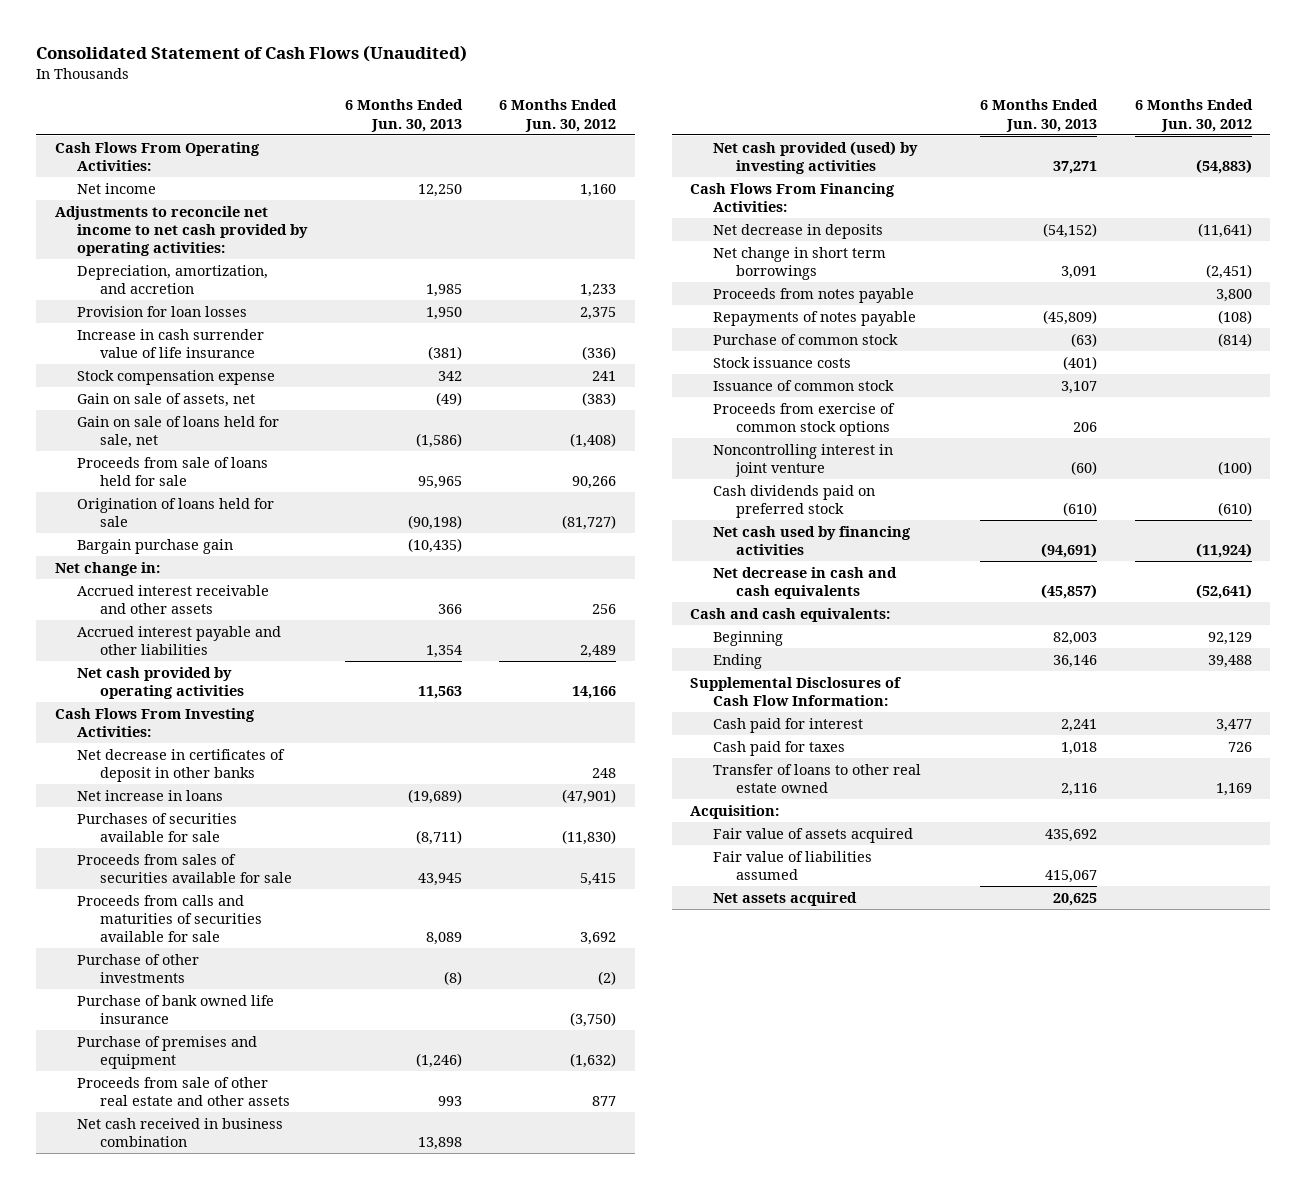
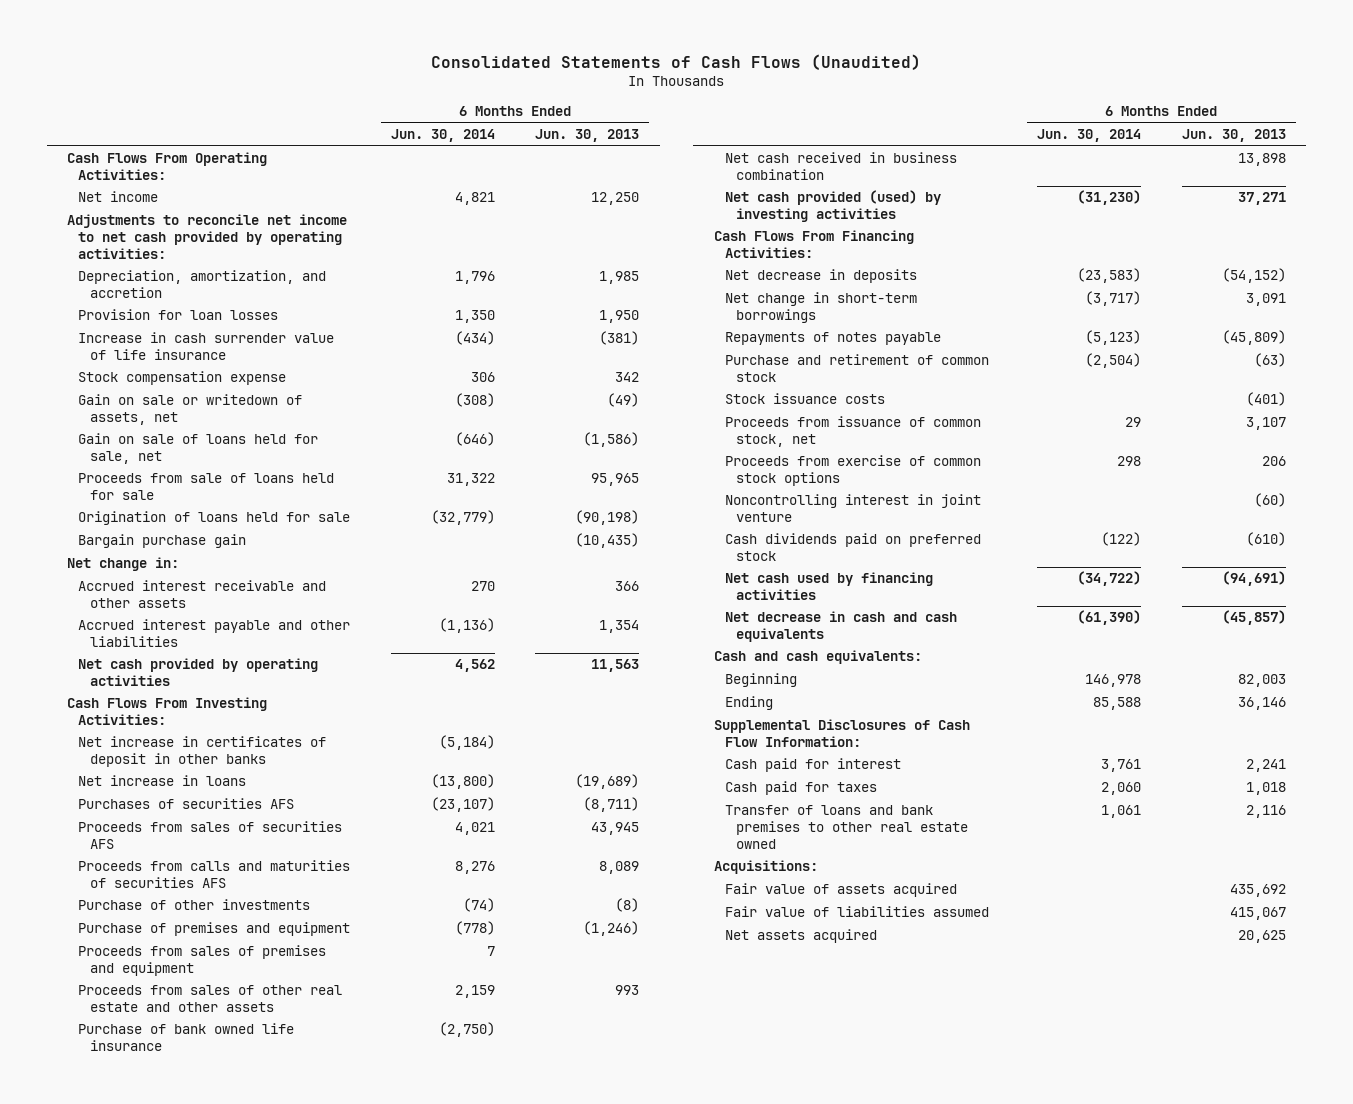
[36,45,468,63] Consolidated Statement of Cash Flows (Unaudited) -> [431,54,922,71] Consolidated Statements of Cash Flows (Unaudited)
[499,99,618,132] 6 Months Ended Jun. 30, 2012 -> none
none -> [390,128,495,142] Jun. 30, 2014
[77,392,256,407] Gain on sale of assets, net -> [78,394,303,425] Gain on sale or writedown of assets, net
[77,748,286,782] Net decrease in certificates of deposit in other banks -> [78,736,327,767] Net increase in certificates of deposit in other banks
[77,812,238,842] Purchases of securities available for sale -> [78,798,295,810] Purchases of securities AFS
[77,853,293,883] Proceeds from sales of securities available for sale -> [78,821,343,849] Proceeds from sales of securities AFS
[77,894,263,942] Proceeds from calls and maturities of securities available for sale -> [78,860,351,888] Proceeds from calls and maturities of securities AFS
none -> [78,945,327,976] Proceeds from sales of premises and equipment
[77,1076,291,1106] Proceeds from sale of other real estate and other assets -> [78,985,343,1012] Proceeds from sales of other real estate and other assets
[77,994,275,1024] Purchase of bank owned life insurance -> [78,1023,295,1051] Purchase of bank owned life insurance
[713,287,915,303] Proceeds from notes payable -> none
[713,246,887,280] Net change in short term borrowings -> [724,292,917,323] Net change in short-term borrowings
[713,333,899,345] Purchase of common stock -> [724,354,989,382] Purchase and retirement of common stock
[713,379,895,391] Issuance of common stock -> [724,416,981,447] Proceeds from issuance of common stock, net
[713,763,922,793] Transfer of loans to other real estate owned -> [724,805,968,849] Transfer of loans and bank premises to other real estate owned
[690,804,780,819] Acquisition: -> [713,860,818,875] Acquisitions:

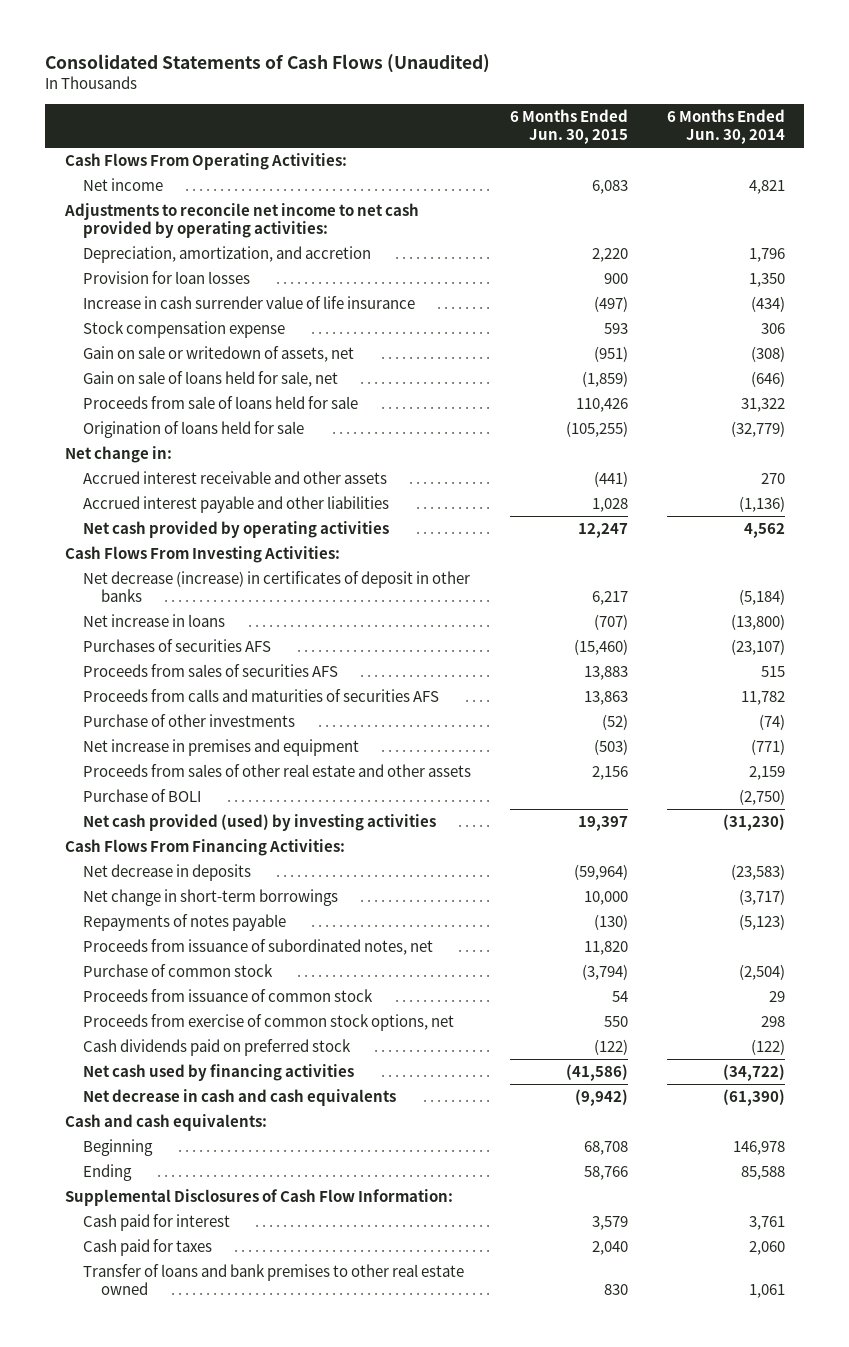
[535,128,640,142] Jun. 30, 2013 -> none
none -> [509,109,628,145] 6 Months Ended Jun. 30, 2015
[78,534,247,549] Bargain purchase gain -> none
[78,736,327,767] Net increase in certificates of deposit in other banks -> [82,570,470,603] Net decrease (increase) in certificates of deposit in other banks
[454,822,495,836] 4,021 -> [760,665,785,677] 515
[454,861,495,875] 8,276 -> [740,690,785,705] 11,782
[78,945,327,976] Proceeds from sales of premises and equipment -> none
[78,922,351,937] Purchase of premises and equipment -> [82,738,359,756] Net increase in premises and equipment
[454,921,495,936] (778) -> [750,738,785,755] (771)
[724,152,957,180] Net cash received in business combination -> none
[78,1023,295,1051] Purchase of bank owned life insurance -> [82,788,201,802] Purchase of BOLI
[724,393,885,405] Stock issuance costs -> none
[724,494,981,522] Noncontrolling interest in joint venture -> none
none -> [82,938,433,955] Proceeds from issuance of subordinated notes, net
[724,354,989,382] Purchase and retirement of common stock -> [82,963,273,977] Purchase of common stock
[724,416,981,447] Proceeds from issuance of common stock, net -> [82,988,373,1002] Proceeds from issuance of common stock
[724,455,981,486] Proceeds from exercise of common stock options -> [82,1013,454,1031] Proceeds from exercise of common stock options, net
[713,860,818,875] Acquisitions: -> none
[724,883,957,898] Fair value of assets acquired -> none
[724,906,989,918] Fair value of liabilities assumed -> none
[724,929,877,944] Net assets acquired -> none

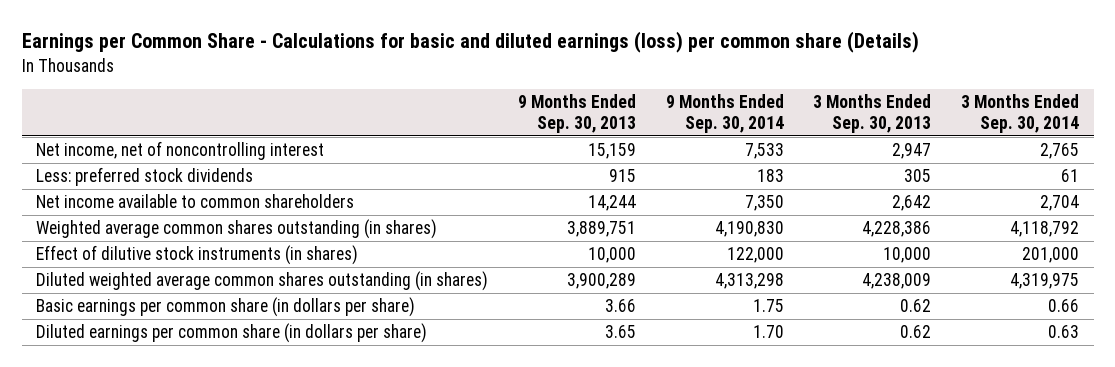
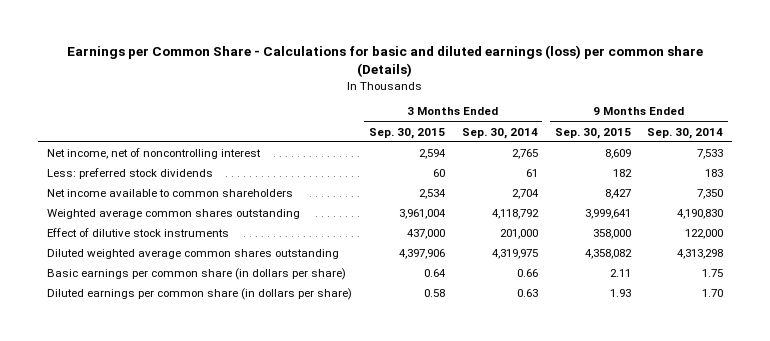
[518,94,637,133] 9 Months Ended Sep. 30, 2013 -> none
[813,94,932,133] 3 Months Ended Sep. 30, 2013 -> none
none -> [368,127,445,139] Sep. 30, 2015
none -> [554,127,631,139] Sep. 30, 2015
[36,219,438,240] Weighted average common shares outstanding (in shares) -> [46,209,300,220] Weighted average common shares outstanding
[36,245,359,266] Effect of dilutive stock instruments (in shares) -> [46,228,229,238] Effect of dilutive stock instruments
[36,271,489,292] Diluted weighted average common shares outstanding (in shares) -> [46,249,339,260] Diluted weighted average common shares outstanding

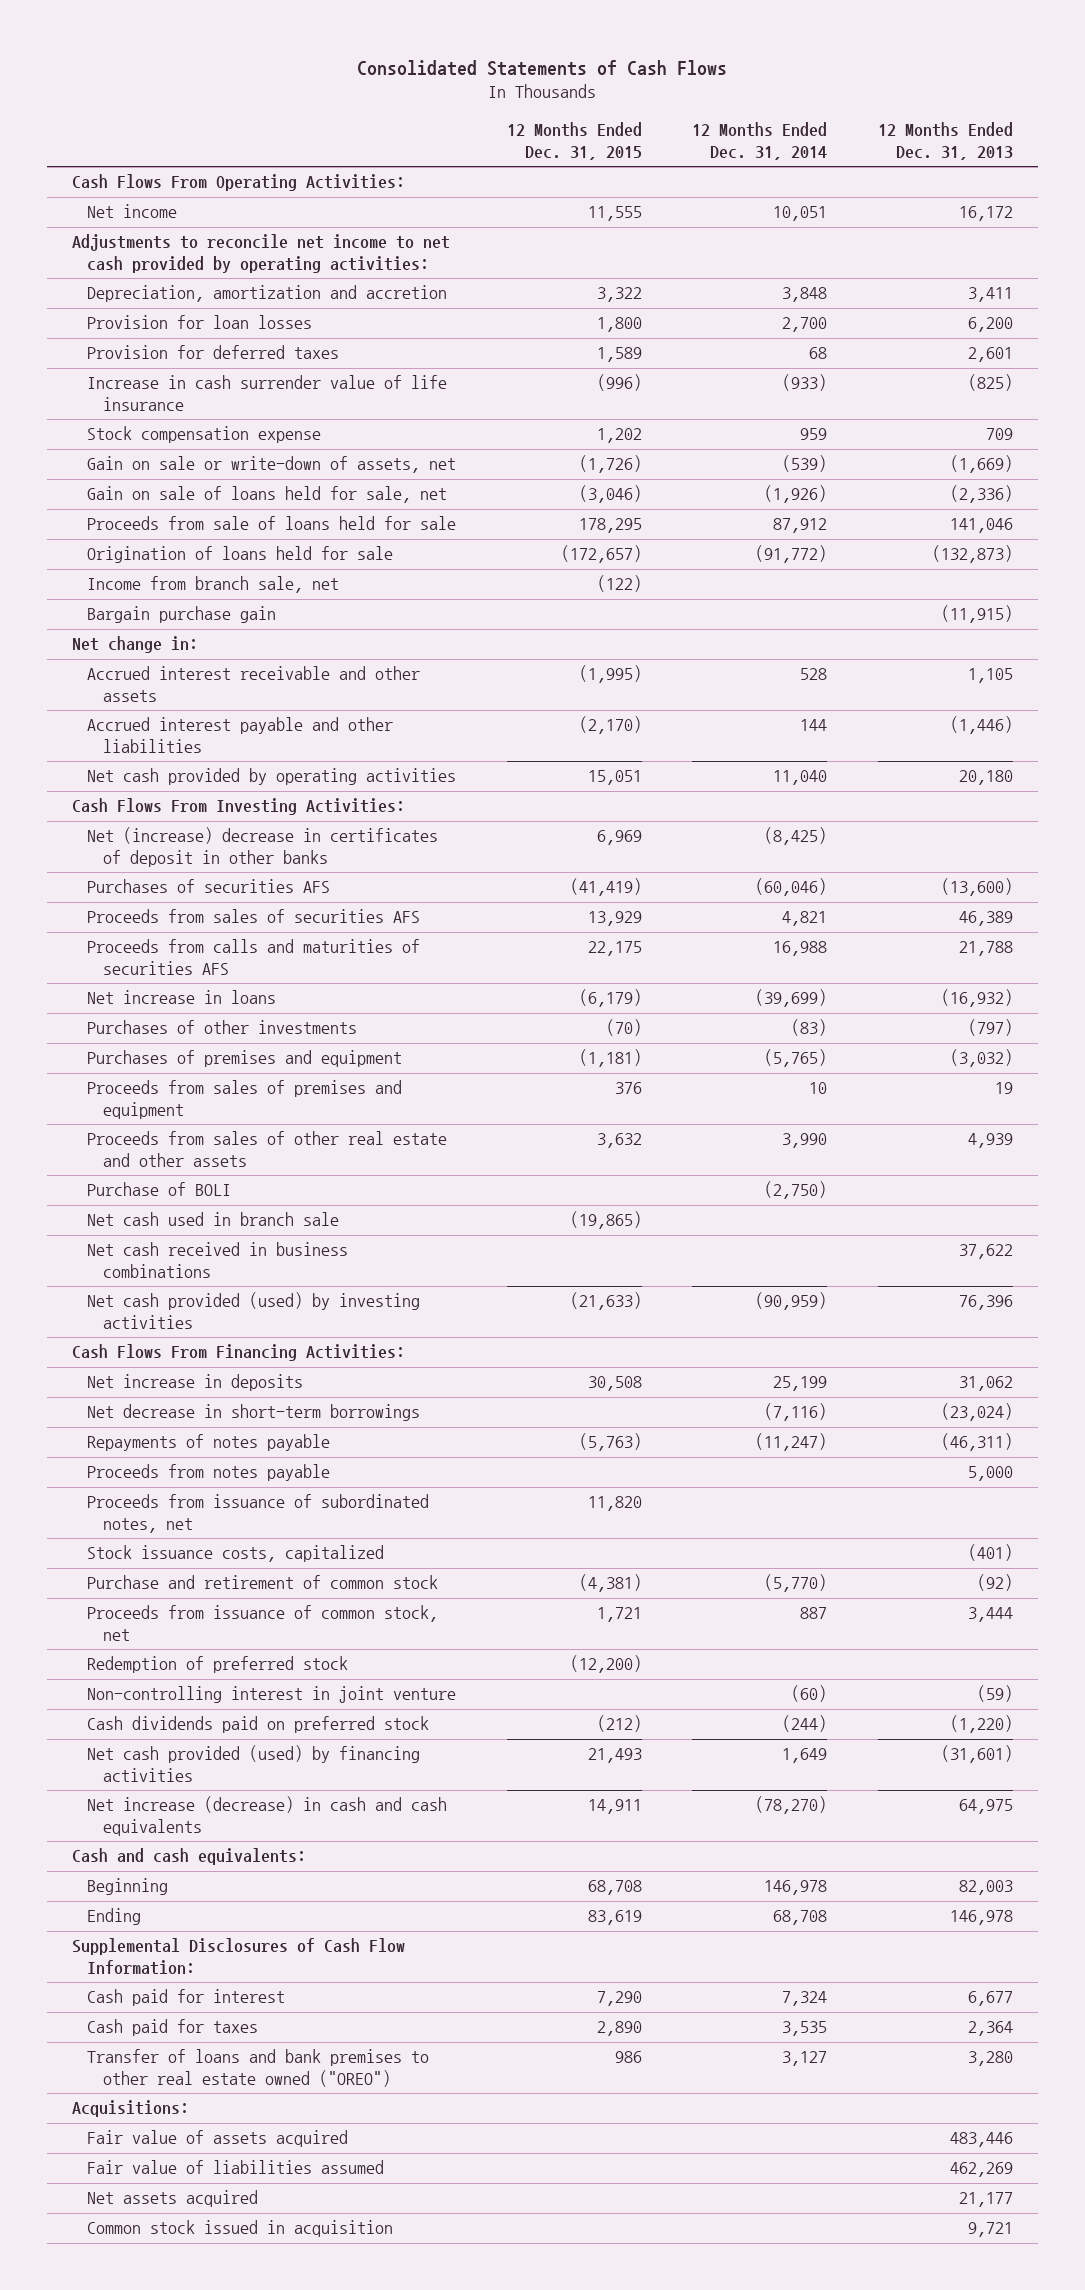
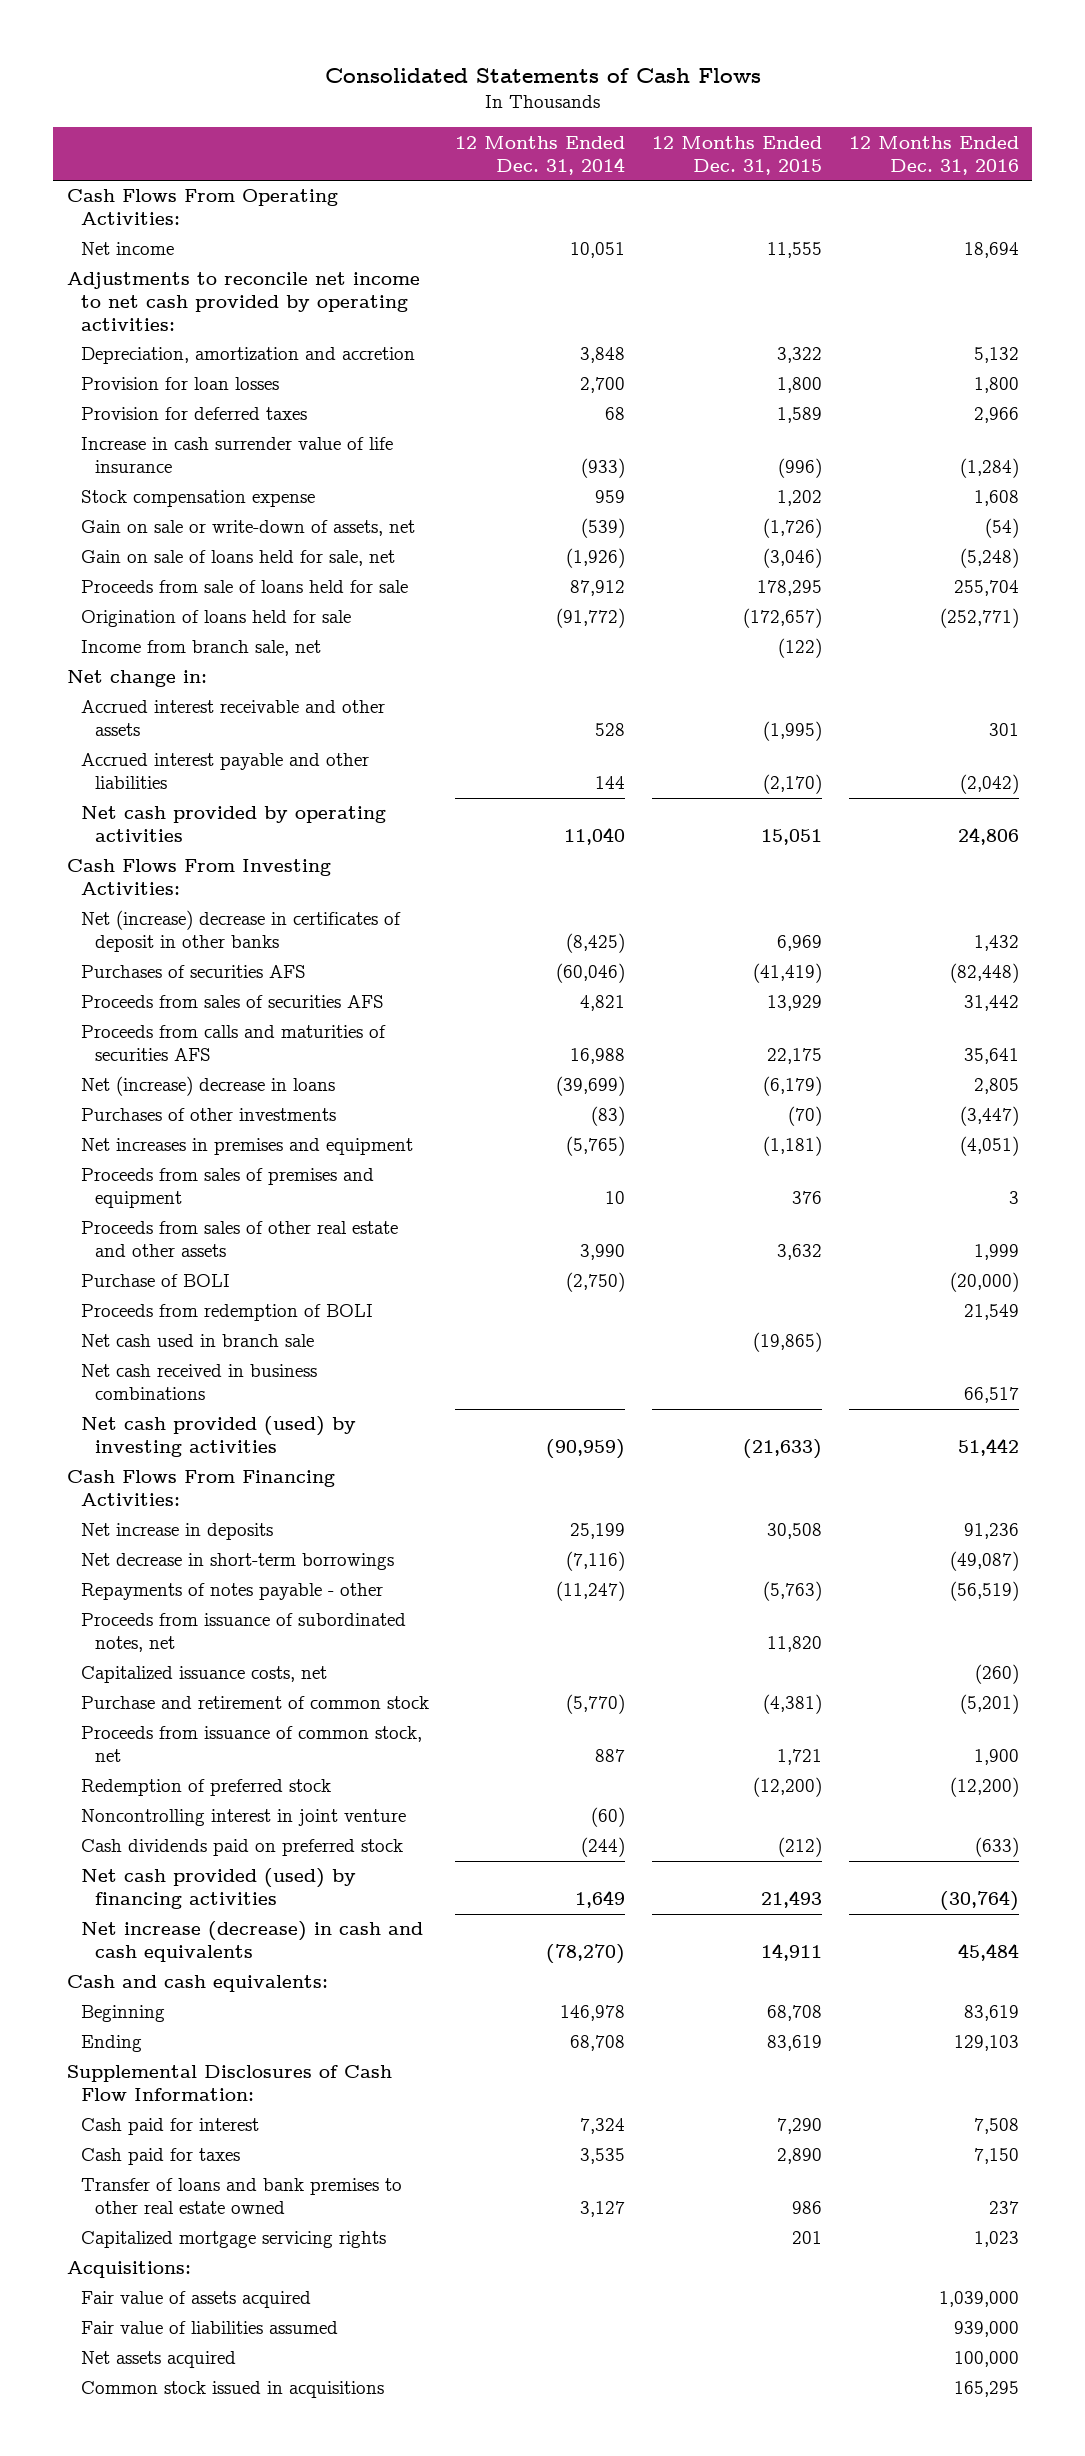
[877,122,1013,160] 12 Months Ended Dec. 31, 2013 -> none
none -> [848,135,1019,175] 12 Months Ended Dec. 31, 2016
[87,606,277,624] Bargain purchase gain -> none
[87,990,277,1005] Net increase in loans -> [80,1076,335,1097] Net (increase) decrease in loans
[87,1050,403,1068] Purchases of premises and equipment -> [80,1138,413,1156] Net increases in premises and equipment
none -> [80,1304,373,1322] Proceeds from redemption of BOLI
[87,1464,331,1482] Proceeds from notes payable -> none
[87,1434,331,1452] Repayments of notes payable -> [80,1583,383,1601] Repayments of notes payable - other
[87,1545,385,1563] Stock issuance costs, capitalized -> [80,1666,327,1684] Capitalized issuance costs, net
[87,1686,457,1704] Non-controlling interest in joint venture -> [80,1809,406,1827] Noncontrolling interest in joint venture
[87,2049,430,2088] Transfer of loans and bank premises to other real estate owned ("OREO") -> [80,2178,402,2215] Transfer of loans and bank premises to other real estate owned
none -> [80,2231,386,2249] Capitalized mortgage servicing rights
[87,2220,394,2238] Common stock issued in acquisition -> [80,2381,384,2399] Common stock issued in acquisitions

